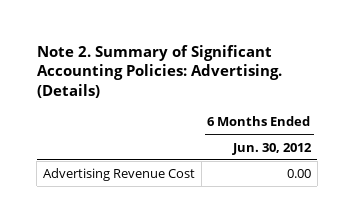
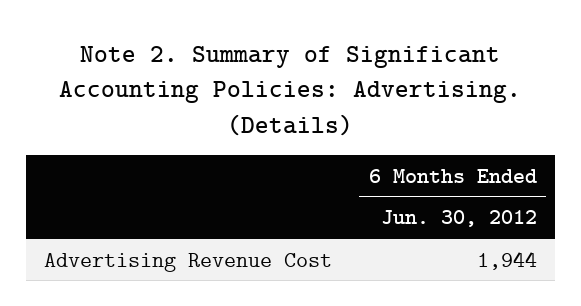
[286,169,311,179] 0.00 -> [476,250,537,270] 1,944

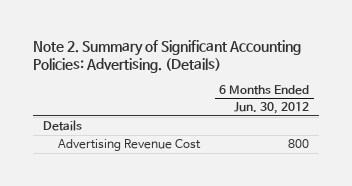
none -> [42,119,82,131] Details
[476,250,537,270] 1,944 -> [288,138,310,148] 800

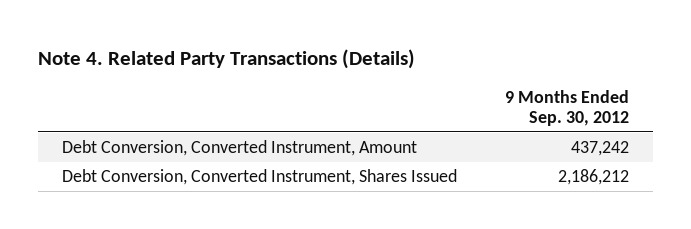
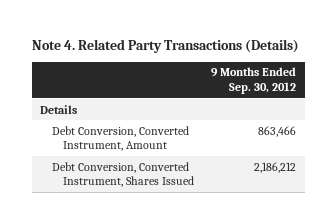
none -> [40,104,78,114] Details
[571,141,630,157] 437,242 -> [258,125,297,137] 863,466

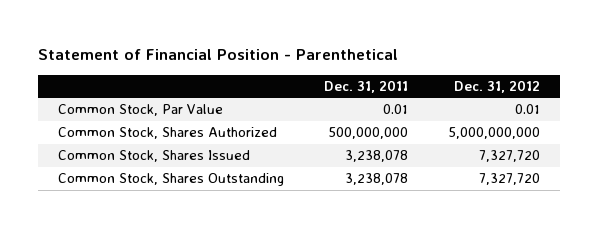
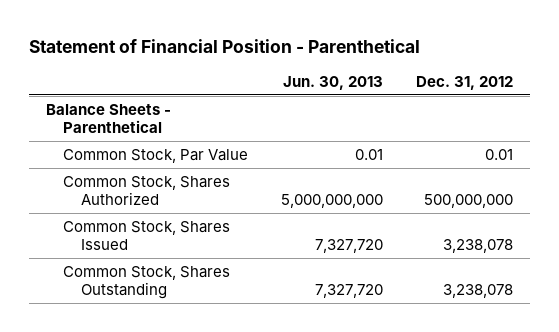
[323,79,408,93] Dec. 31, 2011 -> none
none -> [283,76,384,91] Jun. 30, 2013
none -> [45,103,171,133] Balance Sheets - Parenthetical
[447,127,540,140] 5,000,000,000 -> [424,193,514,208] 500,000,000
[478,150,540,163] 7,327,720 -> [443,238,514,253] 3,238,078
[478,173,540,186] 7,327,720 -> [443,283,514,298] 3,238,078

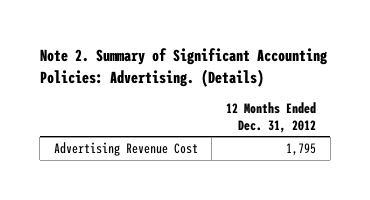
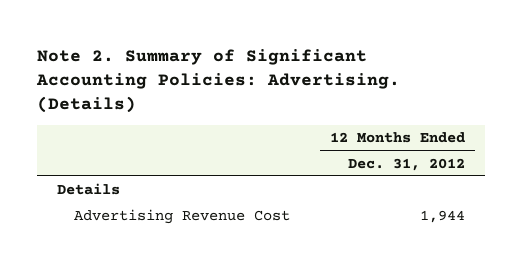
none -> [57,183,121,196] Details
[286,143,317,157] 1,795 -> [420,210,466,224] 1,944

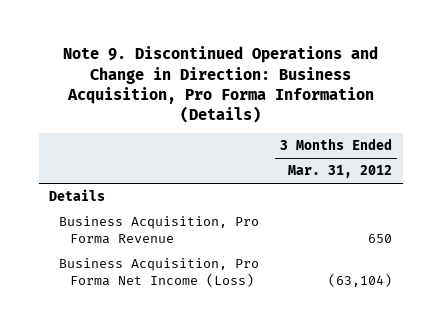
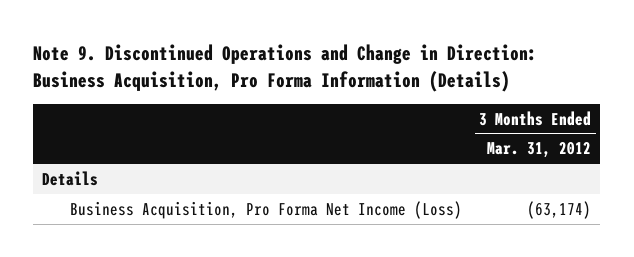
[59,216,260,244] Business Acquisition, Pro Forma Revenue -> none
[328,272,393,287] (63,104) -> [527,200,592,219] (63,174)

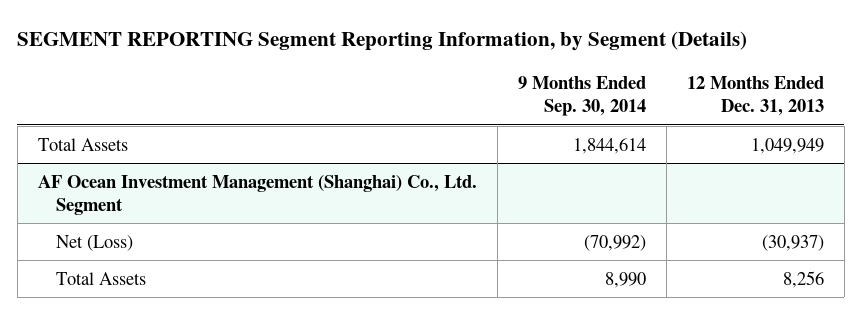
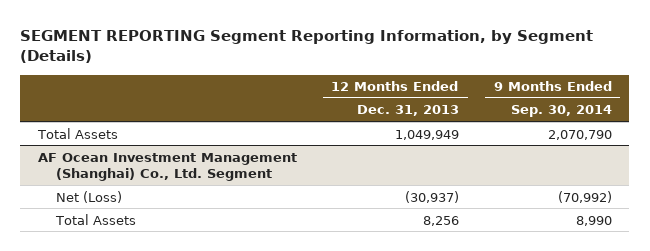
[572,137,646,154] 1,844,614 -> [547,129,612,140] 2,070,790

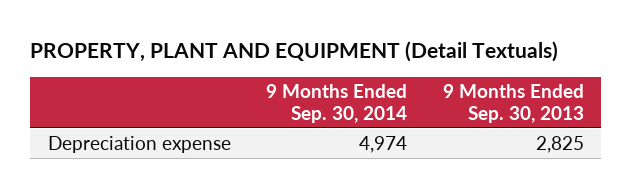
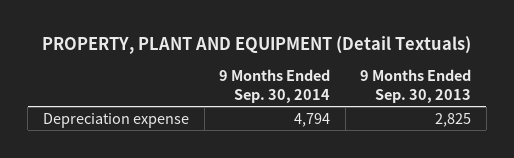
[359,135,408,153] 4,974 -> [294,112,331,127] 4,794

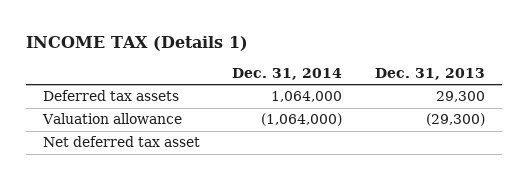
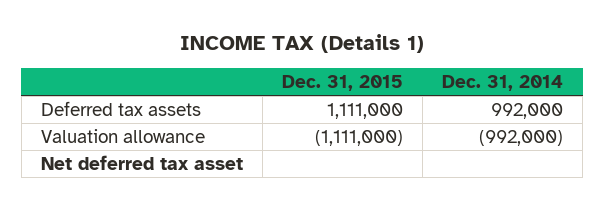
[375,68,486,81] Dec. 31, 2013 -> none
none -> [282,75,404,92] Dec. 31, 2015
[271,91,343,103] 1,064,000 -> [491,102,564,119] 992,000
[261,113,343,127] (1,064,000) -> [479,129,564,146] (992,000)

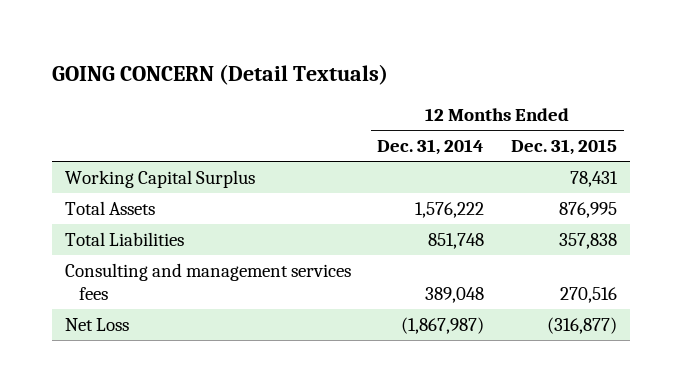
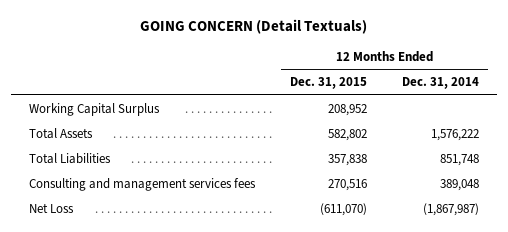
[570,170,619,187] 78,431 -> [327,103,367,116] 208,952
[559,201,618,218] 876,995 -> [327,128,367,141] 582,802
[547,316,618,334] (316,877) -> [319,202,367,216] (611,070)

